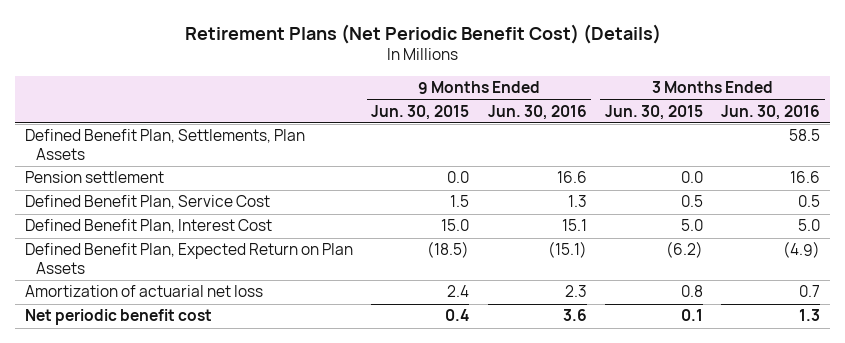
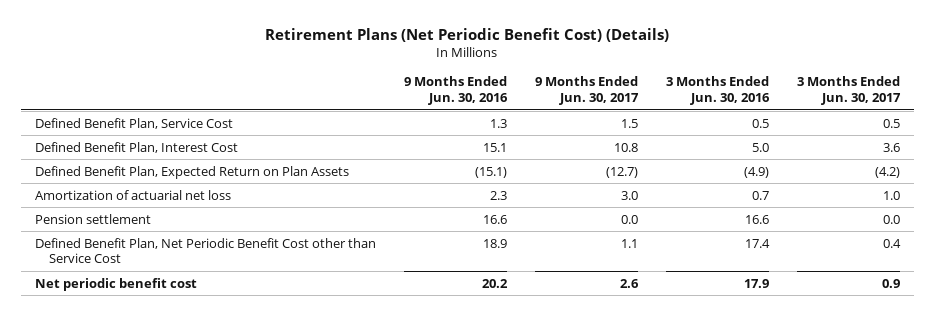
[371,104,470,120] Jun. 30, 2015 -> none
[604,104,703,120] Jun. 30, 2015 -> none
none -> [534,75,639,105] 9 Months Ended Jun. 30, 2017
none -> [796,75,901,105] 3 Months Ended Jun. 30, 2017
[24,129,305,161] Defined Benefit Plan, Settlements, Plan Assets -> none
[24,171,164,184] Pension settlement -> [35,213,152,224] Pension settlement
none -> [35,237,377,264] Defined Benefit Plan, Net Periodic Benefit Cost other than Service Cost
[562,309,587,322] 3.6 -> [481,278,508,288] 20.2
[799,309,821,322] 1.3 -> [743,278,769,288] 17.9

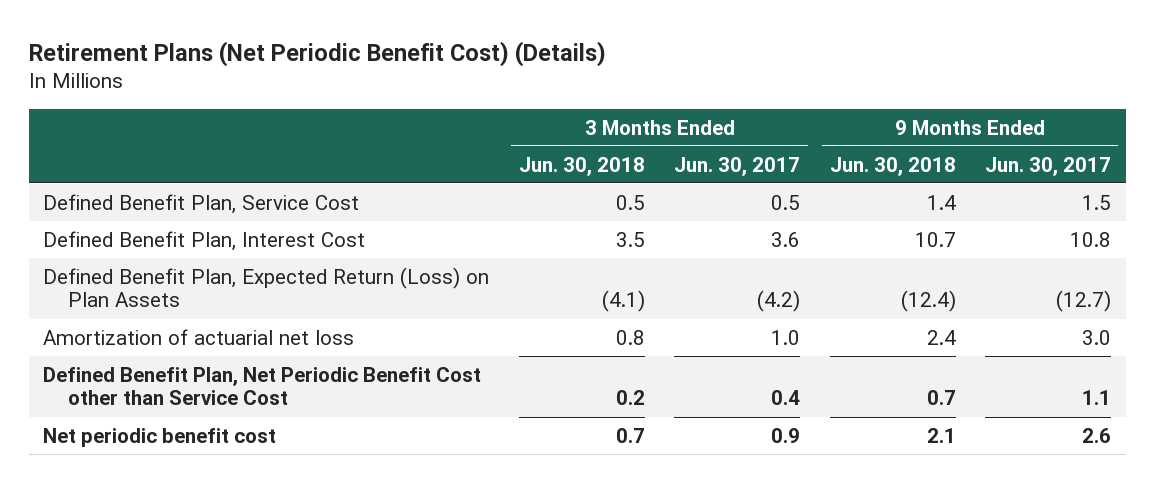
[403,75,508,105] 9 Months Ended Jun. 30, 2016 -> none
[665,75,770,105] 3 Months Ended Jun. 30, 2016 -> none
none -> [518,156,645,176] Jun. 30, 2018
none -> [829,156,956,176] Jun. 30, 2018
[35,165,350,179] Defined Benefit Plan, Expected Return on Plan Assets -> [43,266,490,308] Defined Benefit Plan, Expected Return (Loss) on Plan Assets
[35,213,152,224] Pension settlement -> none

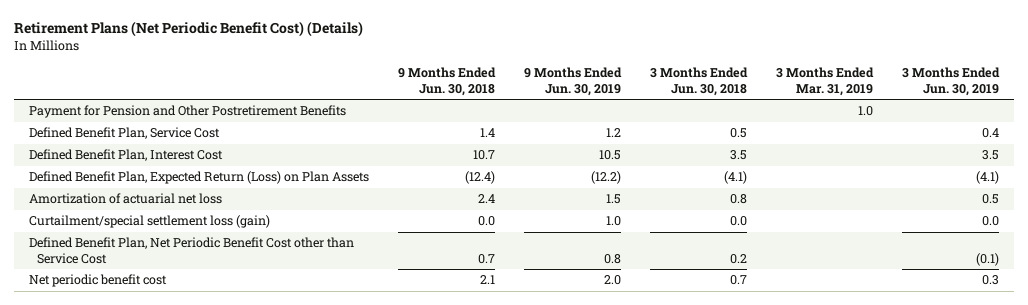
[674,156,801,176] Jun. 30, 2017 -> none
[985,156,1112,176] Jun. 30, 2017 -> none
none -> [523,67,622,97] 9 Months Ended Jun. 30, 2019
none -> [776,67,875,97] 3 Months Ended Mar. 31, 2019
none -> [902,67,1001,97] 3 Months Ended Jun. 30, 2019
none -> [28,105,346,119] Payment for Pension and Other Postretirement Benefits
none -> [28,215,270,229] Curtailment/special settlement loss (gain)

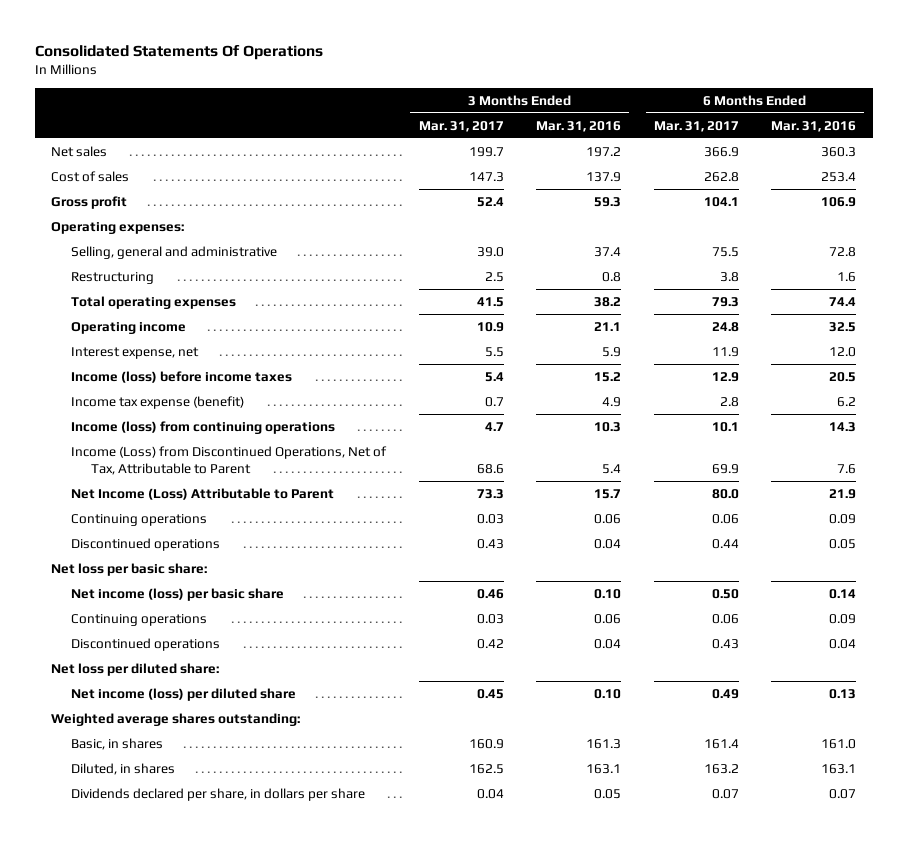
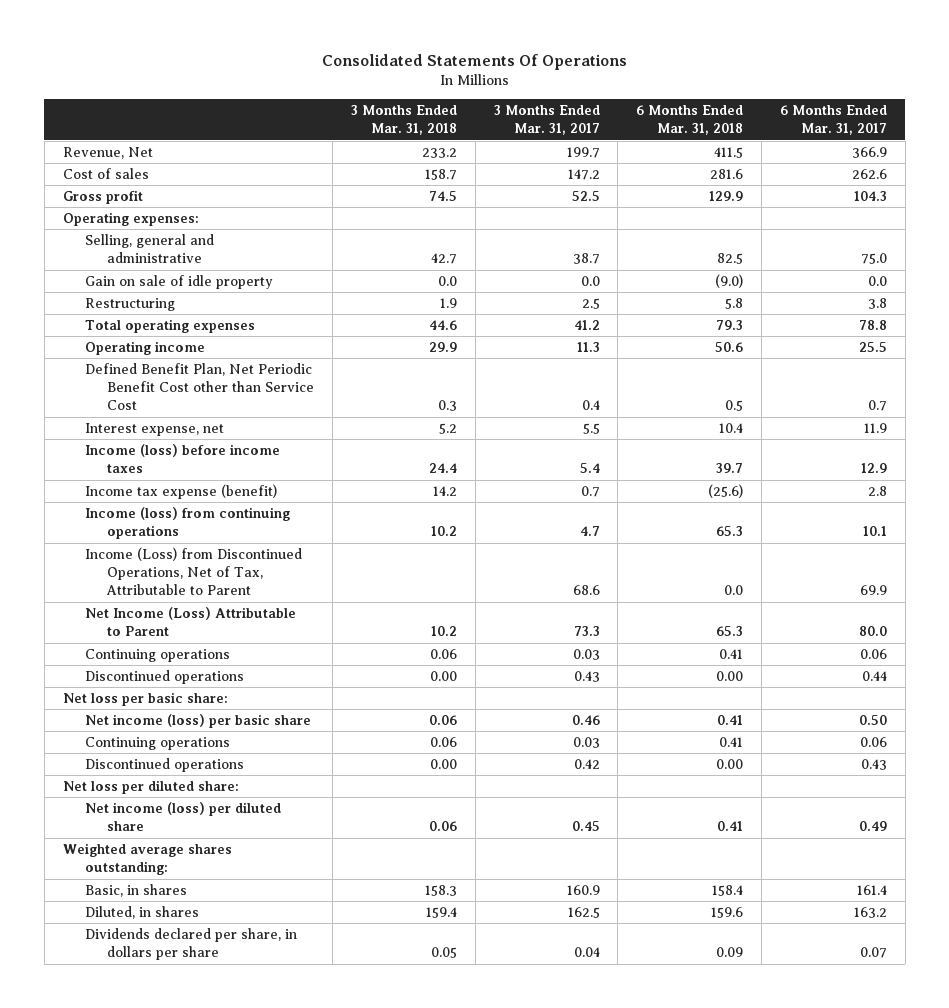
[536,120,622,132] Mar. 31, 2016 -> none
[771,120,857,132] Mar. 31, 2016 -> none
none -> [350,105,457,136] 3 Months Ended Mar. 31, 2018
none -> [636,105,744,136] 6 Months Ended Mar. 31, 2018
[51,145,108,157] Net sales -> [62,147,153,160] Revenue, Net
[468,171,504,182] 147.3 -> [567,169,600,181] 147.2
[703,171,739,182] 262.8 -> [851,169,887,180] 262.6
[476,196,504,207] 52.4 -> [571,191,600,202] 52.5
[703,196,739,207] 104.1 -> [853,191,887,202] 104.3
[476,246,504,257] 39.0 -> [572,253,600,265] 38.7
[711,246,739,257] 75.5 -> [860,253,887,265] 75.0
none -> [84,275,273,290] Gain on sale of idle property
[476,296,504,307] 41.5 -> [573,320,600,331] 41.2
[711,296,739,307] 79.3 -> [858,320,887,331] 78.8
[476,321,504,332] 10.9 -> [576,342,600,353] 11.3
[711,321,739,332] 24.8 -> [858,342,887,353] 25.5
none -> [84,363,315,411] Defined Benefit Plan, Net Periodic Benefit Cost other than Service Cost

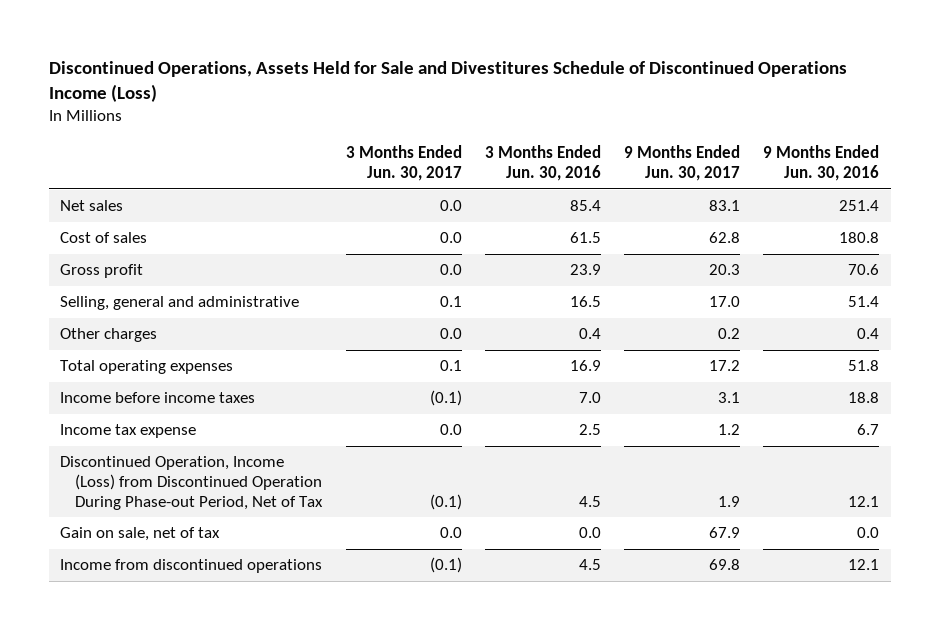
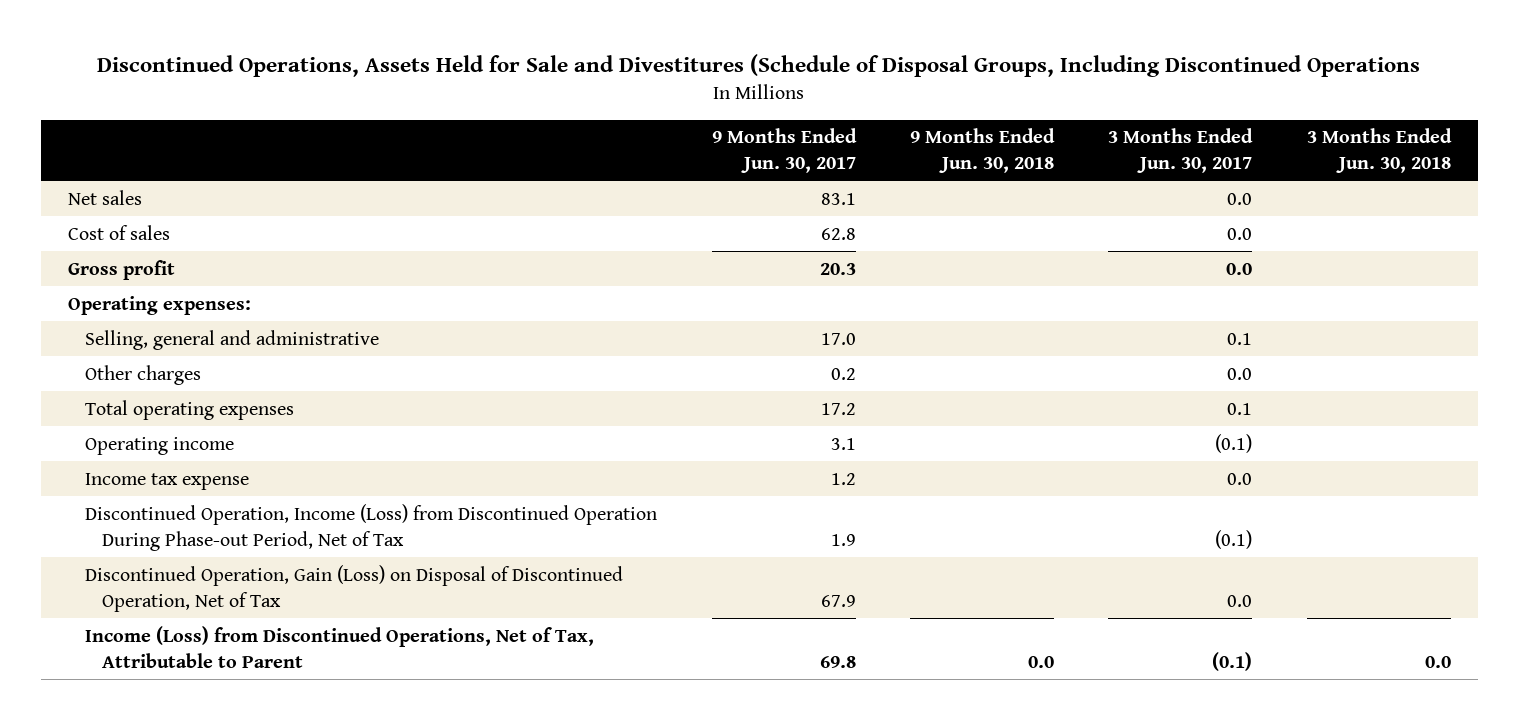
[48,60,847,103] Discontinued Operations, Assets Held for Sale and Divestitures Schedule of Discontinued Operations Income (Loss) -> [97,54,1421,78] Discontinued Operations, Assets Held for Sale and Divestitures (Schedule of Disposal Groups, Including Discontinued Operations
[484,145,601,182] 3 Months Ended Jun. 30, 2016 -> none
[763,145,880,182] 9 Months Ended Jun. 30, 2016 -> none
none -> [910,128,1056,174] 9 Months Ended Jun. 30, 2018
none -> [1306,128,1452,174] 3 Months Ended Jun. 30, 2018
none -> [68,295,252,315] Operating expenses:
[60,392,256,404] Income before income taxes -> [85,436,235,455] Operating income
[60,527,221,542] Gain on sale, net of tax -> [85,564,624,612] Discontinued Operation, Gain (Loss) on Disposal of Discontinued Operation, Net of Tax
[60,559,323,574] Income from discontinued operations -> [85,625,595,668] Income (Loss) from Discontinued Operations, Net of Tax, Attributable to Parent

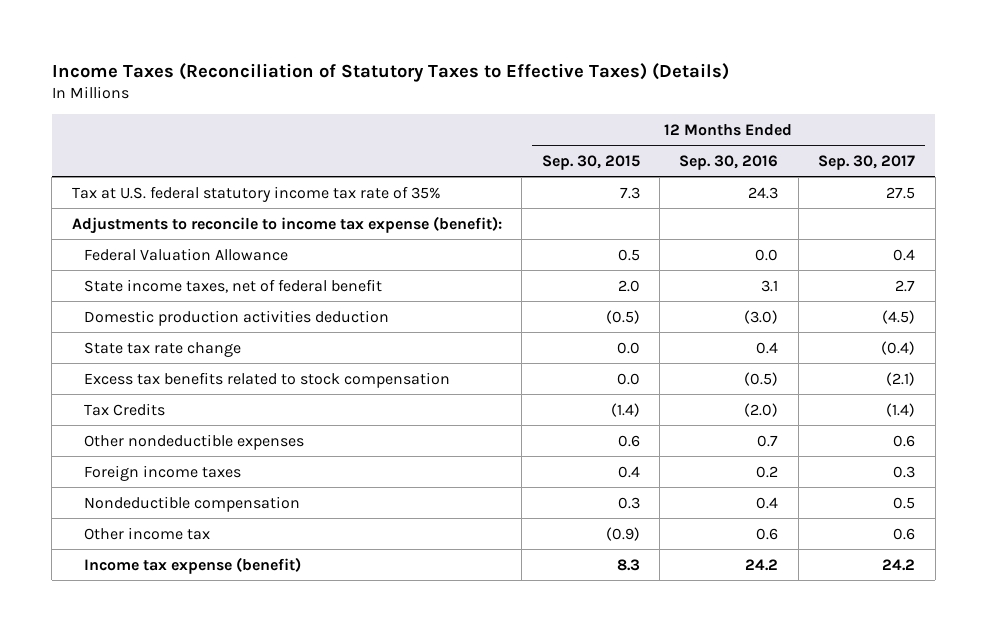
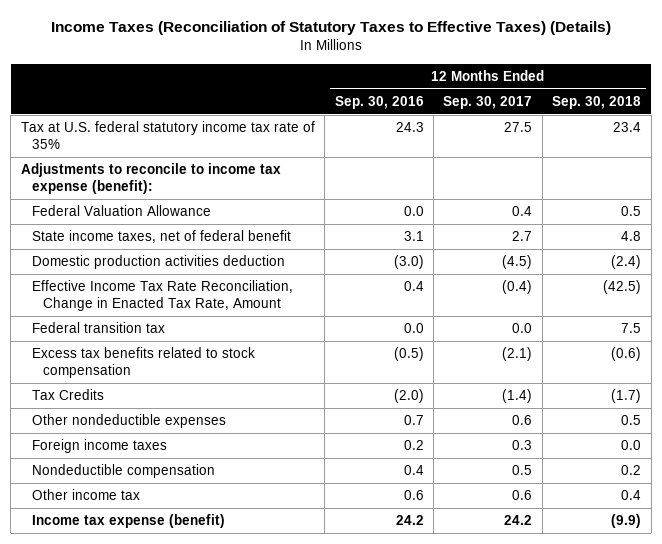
[541,154,640,170] Sep. 30, 2015 -> none
none -> [552,96,642,110] Sep. 30, 2018
[84,341,242,357] State tax rate change -> [31,280,293,312] Effective Income Tax Rate Reconciliation, Change in Enacted Tax Rate, Amount
none -> [31,322,165,334] Federal transition tax

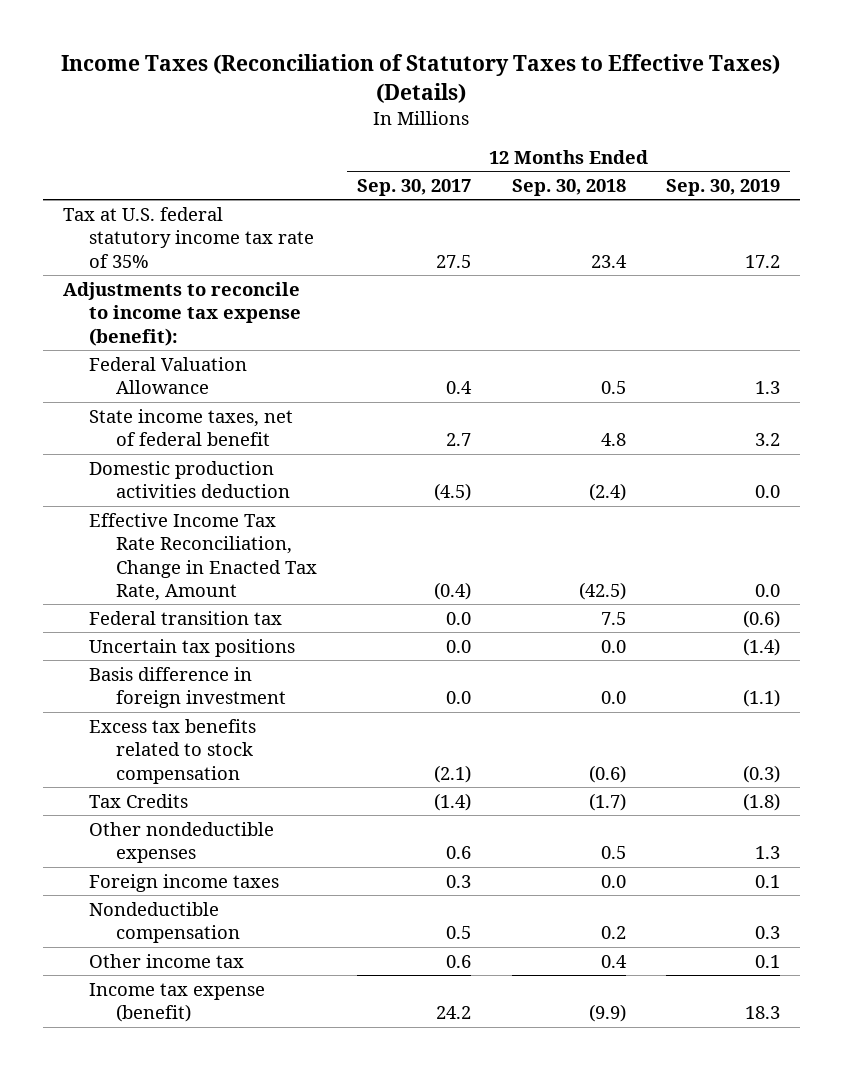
[334,96,424,110] Sep. 30, 2016 -> none
none -> [665,179,780,197] Sep. 30, 2019
none -> [89,638,296,657] Uncertain tax positions
none -> [89,666,287,709] Basis difference in foreign investment

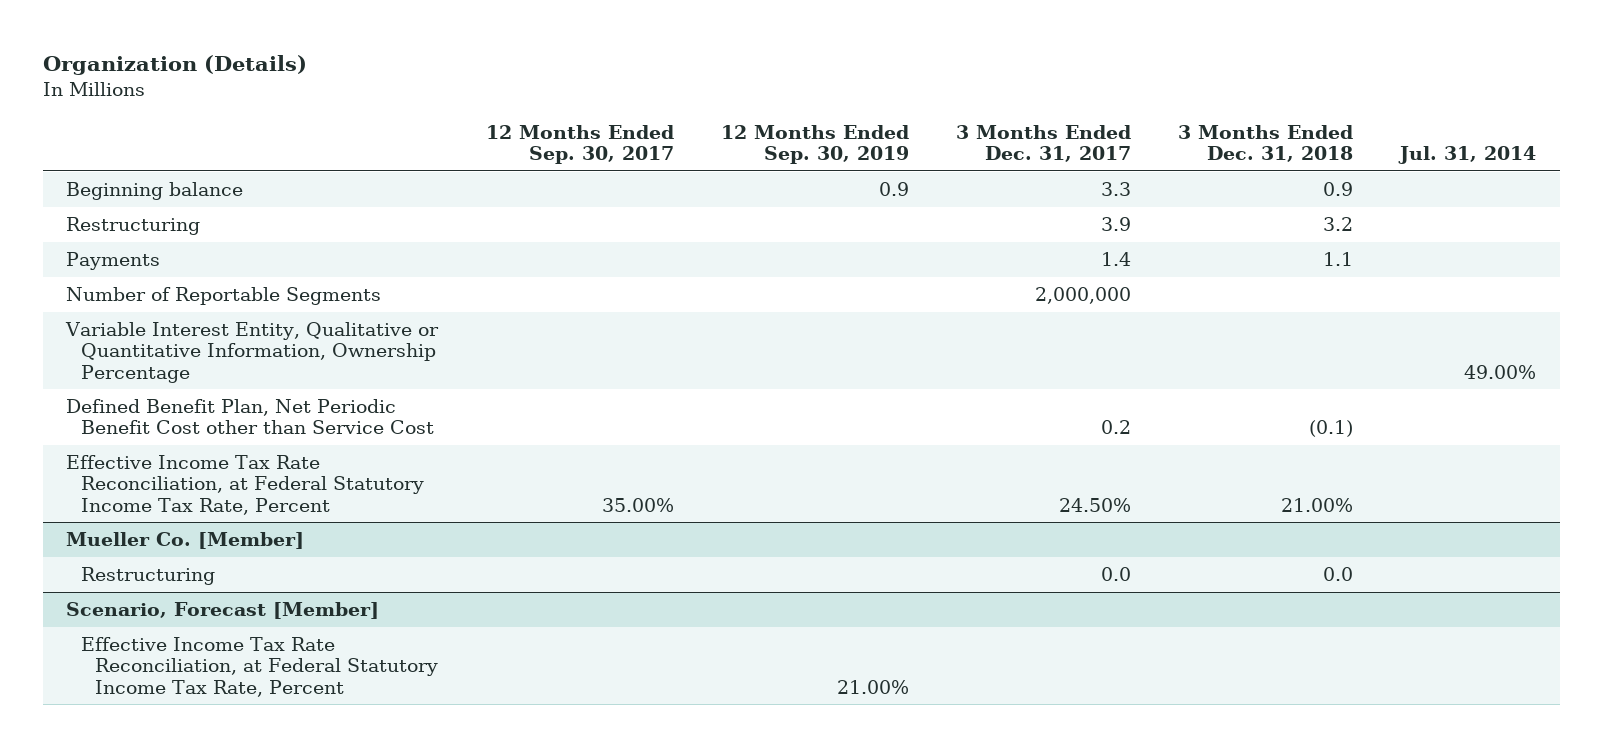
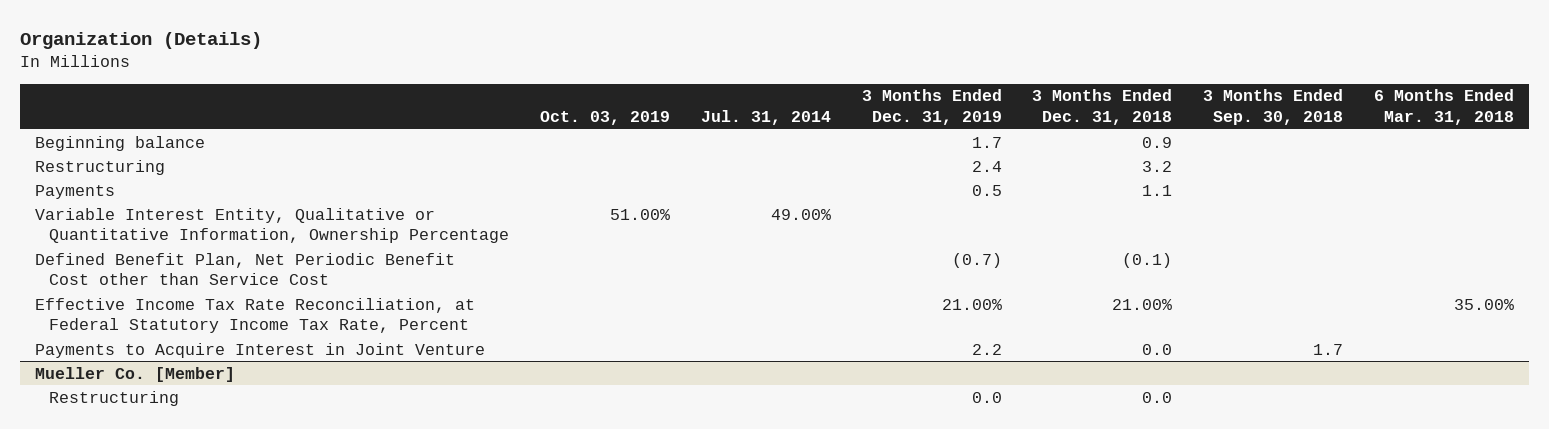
[485,124,674,165] 12 Months Ended Sep. 30, 2017 -> none
[720,124,909,165] 12 Months Ended Sep. 30, 2019 -> none
[955,124,1131,163] 3 Months Ended Dec. 31, 2017 -> none
none -> [540,110,671,125] Oct. 03, 2019
none -> [861,89,1002,125] 3 Months Ended Dec. 31, 2019
none -> [1203,89,1344,125] 3 Months Ended Sep. 30, 2018
none -> [1374,89,1515,125] 6 Months Ended Mar. 31, 2018
[66,287,382,306] Number of Reportable Segments -> none
none -> [34,342,485,358] Payments to Acquire Interest in Joint Venture
[66,602,380,620] Scenario, Forecast [Member] -> none
[80,637,439,697] Effective Income Tax Rate Reconciliation, at Federal Statutory Income Tax Rate, Percent -> none

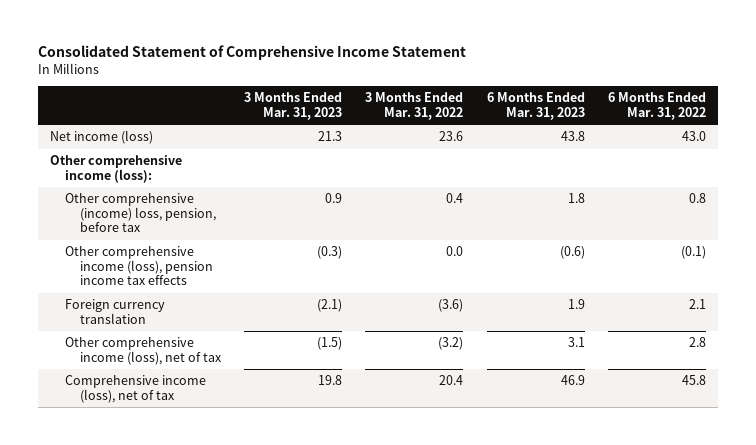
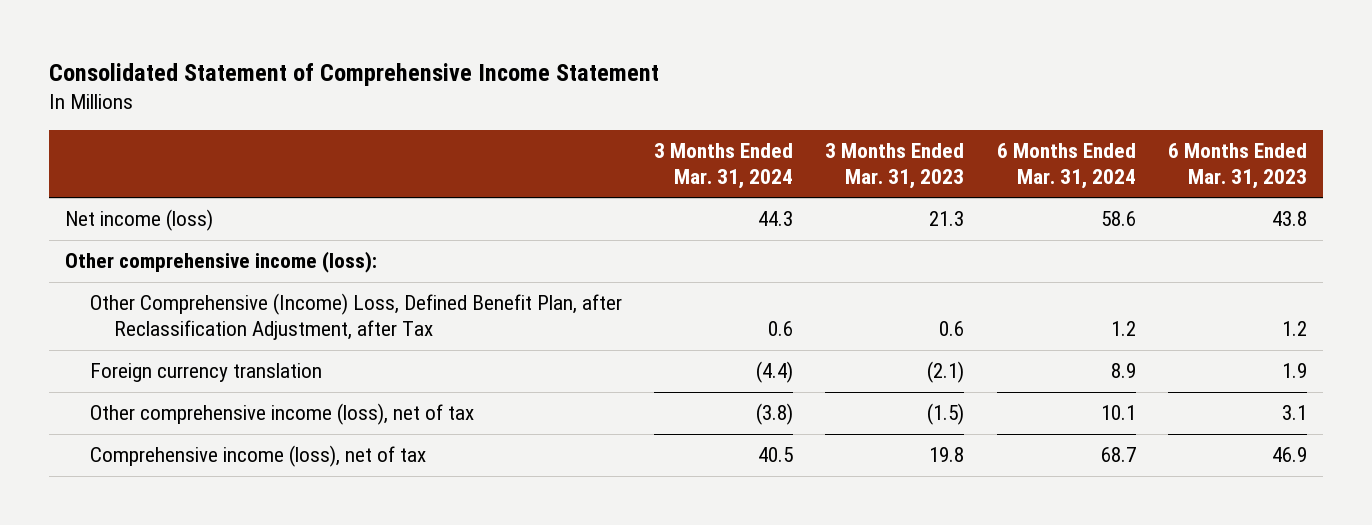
[365,92,464,120] 3 Months Ended Mar. 31, 2022 -> none
[608,92,707,120] 6 Months Ended Mar. 31, 2022 -> none
none -> [653,142,793,189] 3 Months Ended Mar. 31, 2024
none -> [996,142,1136,189] 6 Months Ended Mar. 31, 2024
[64,193,216,233] Other comprehensive (income) loss, pension, before tax -> none
[64,246,213,286] Other comprehensive income (loss), pension income tax effects -> none
none -> [89,293,622,341] Other Comprehensive (Income) Loss, Defined Benefit Plan, after Reclassification Adjustment, after Tax

